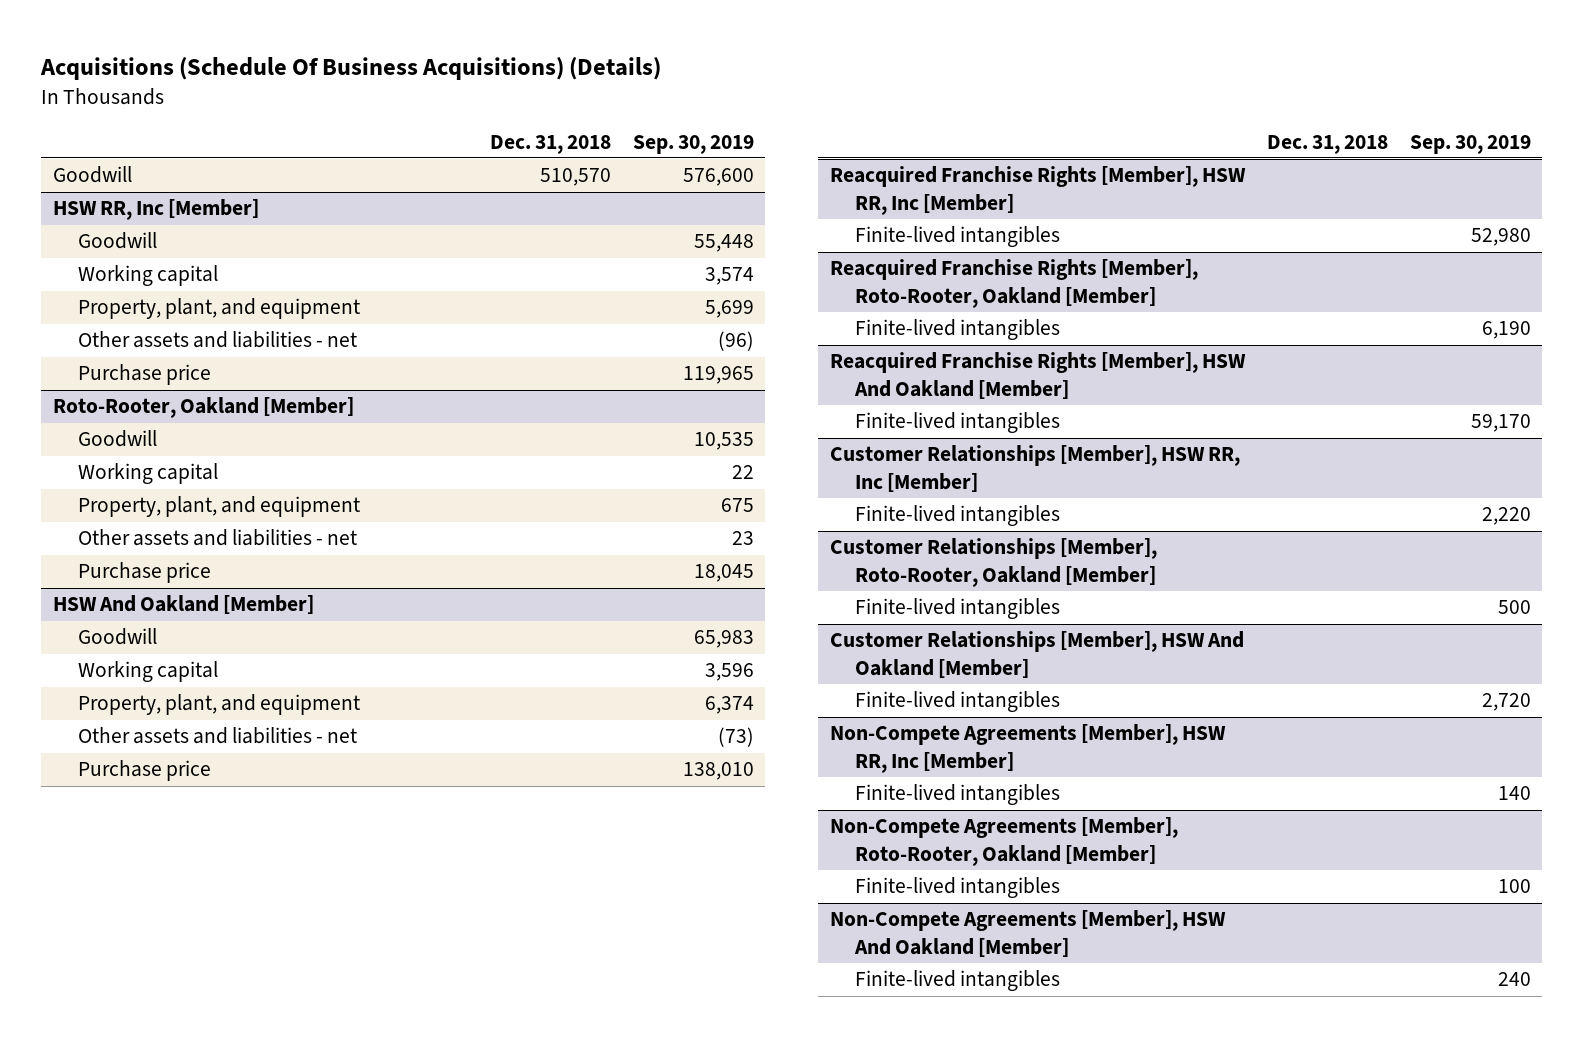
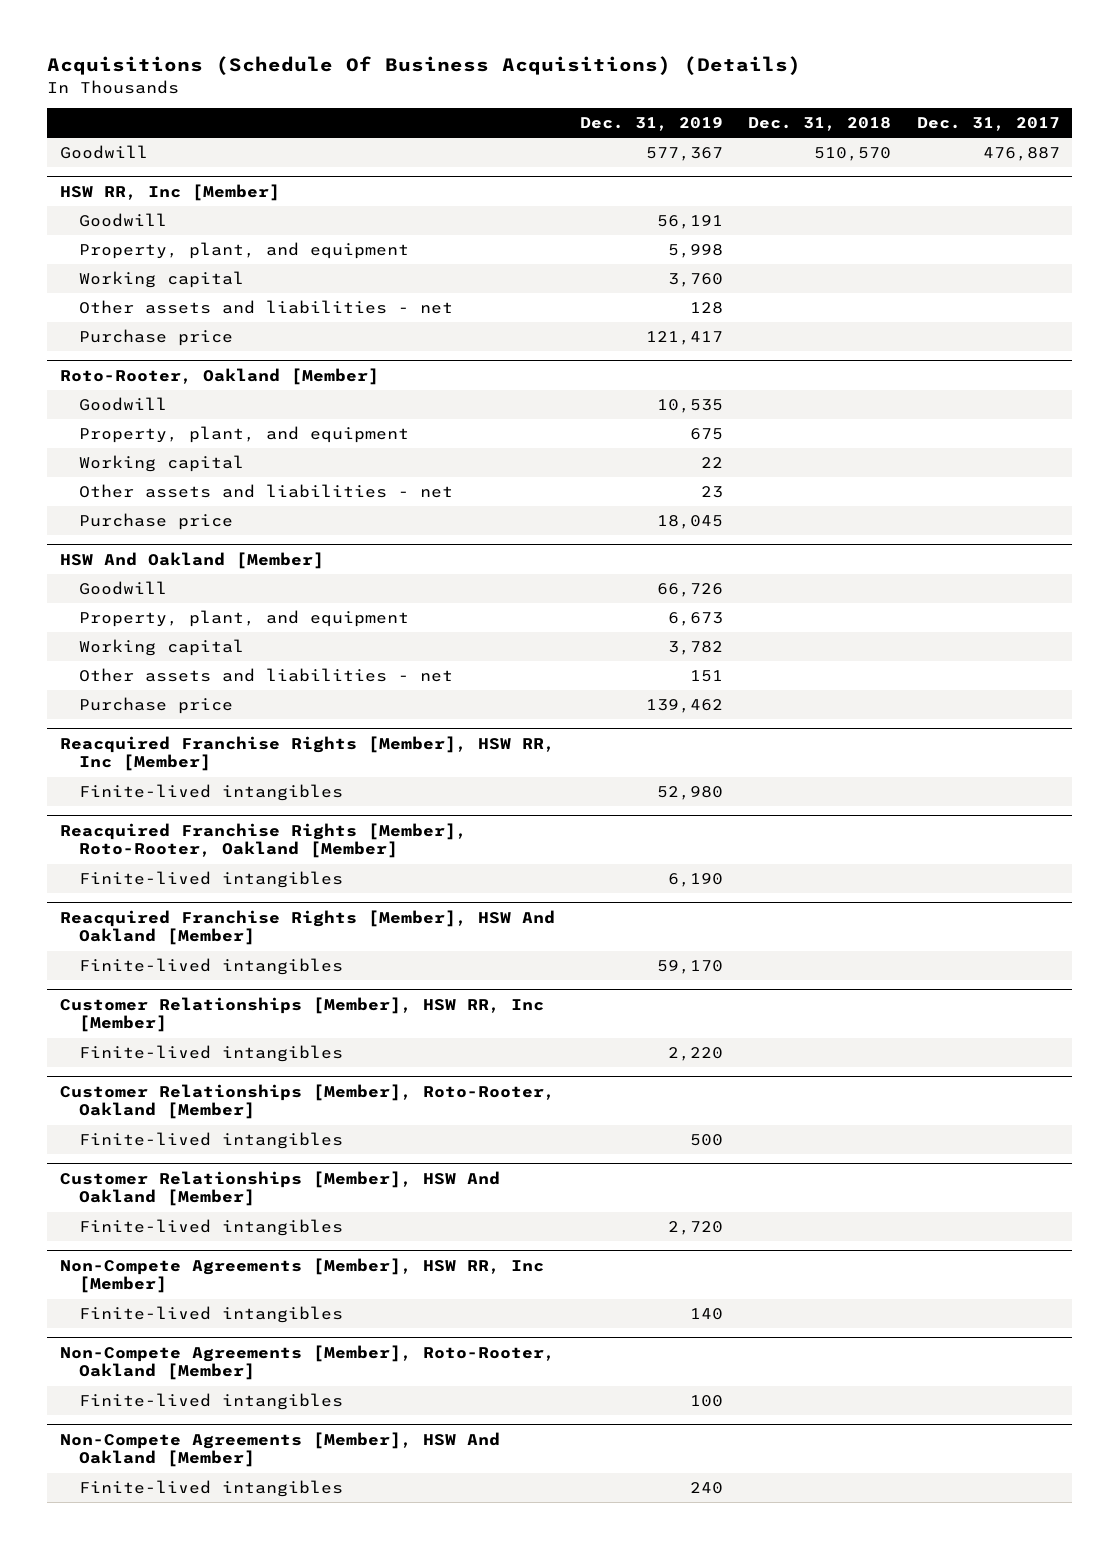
[632,134,754,154] Sep. 30, 2019 -> none
none -> [580,117,724,132] Dec. 31, 2019
none -> [916,117,1060,132] Dec. 31, 2017
[78,265,219,287] Working capital -> [78,271,244,289] Working capital
[78,463,219,485] Working capital -> [78,455,244,473] Working capital
[78,661,219,683] Working capital -> [78,639,244,657] Working capital

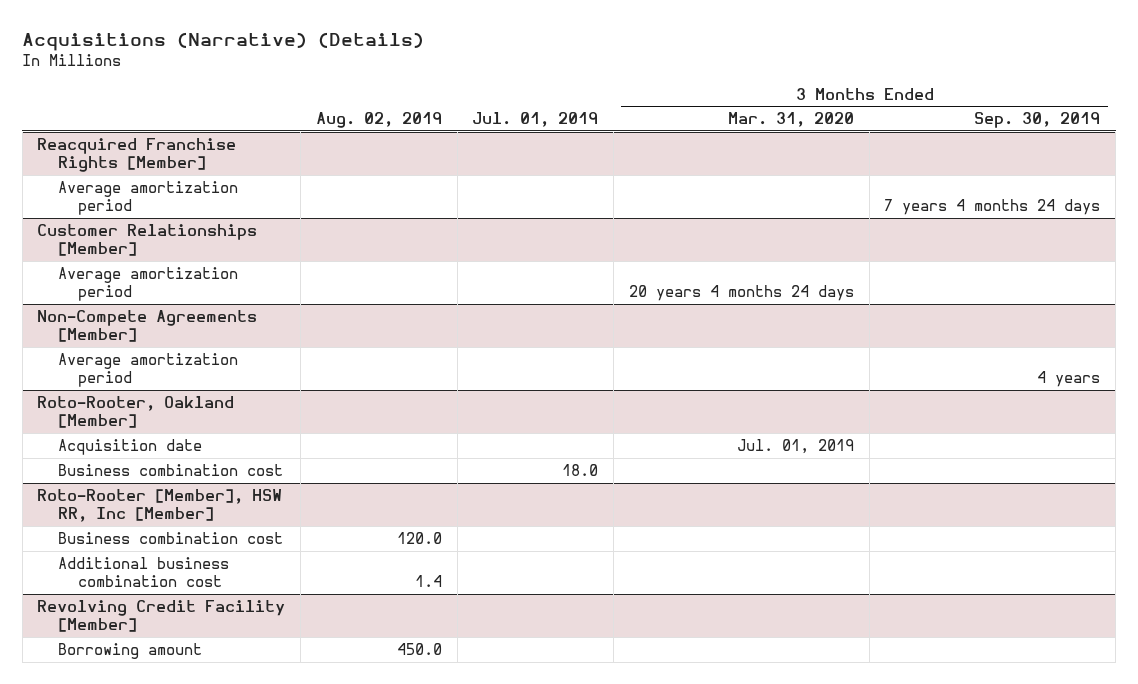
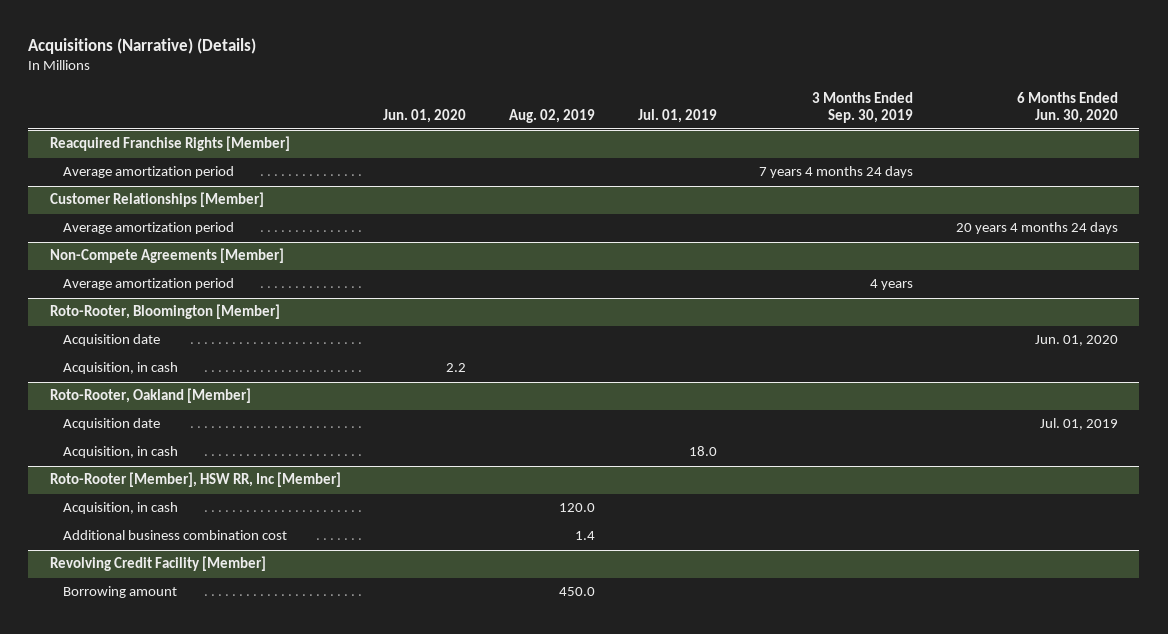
[727,112,854,128] Mar. 31, 2020 -> none
none -> [383,108,467,123] Jun. 01, 2020
none -> [1016,92,1118,123] 6 Months Ended Jun. 30, 2020
none -> [49,304,280,320] Roto-Rooter, Bloomington [Member]
none -> [63,334,161,347] Acquisition date
none -> [63,362,179,375] Acquisition, in cash
[57,464,283,477] Business combination cost -> [63,446,179,459] Acquisition, in cash
[57,532,283,545] Business combination cost -> [63,502,179,515] Acquisition, in cash

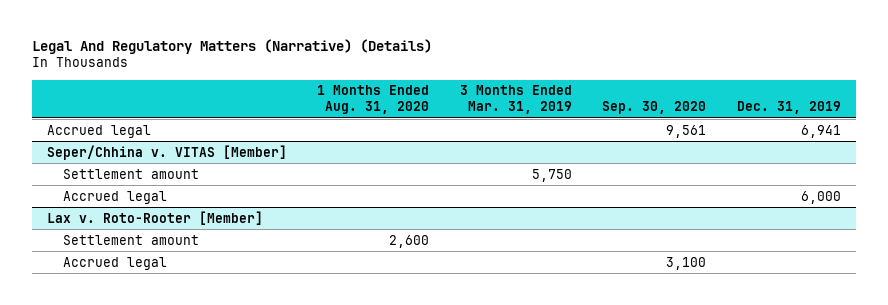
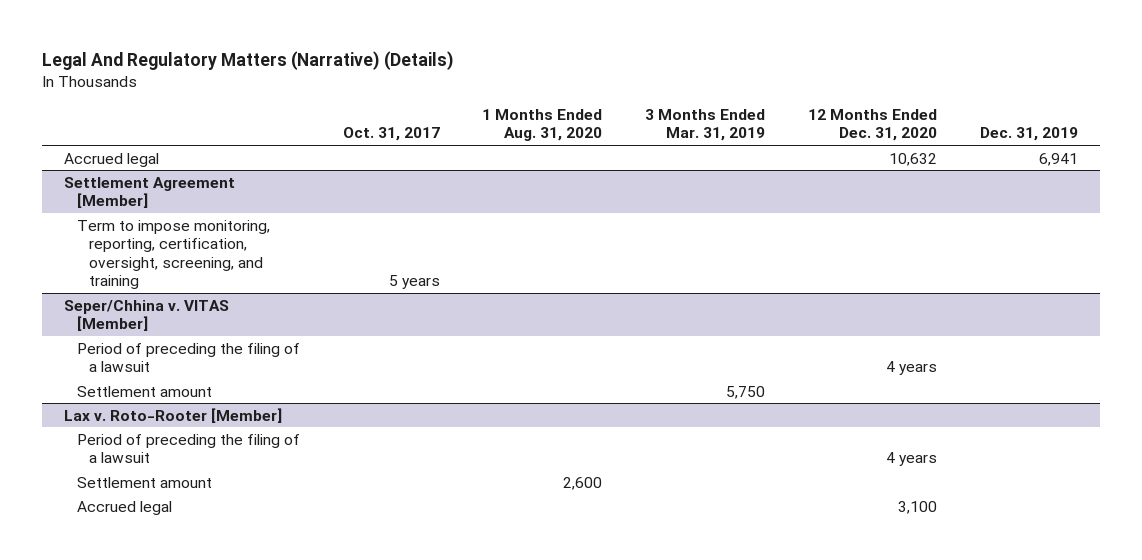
[602,100,707,114] Sep. 30, 2020 -> none
none -> [342,127,440,142] Oct. 31, 2017
none -> [808,108,938,142] 12 Months Ended Dec. 31, 2020
none -> [63,176,235,209] Settlement Agreement [Member]
none -> [76,219,270,289] Term to impose monitoring, reporting, certification, oversight, screening, and training
none -> [76,342,300,373] Period of preceding the filing of a lawsuit
[62,190,167,204] Accrued legal -> none
none -> [76,433,300,464] Period of preceding the filing of a lawsuit

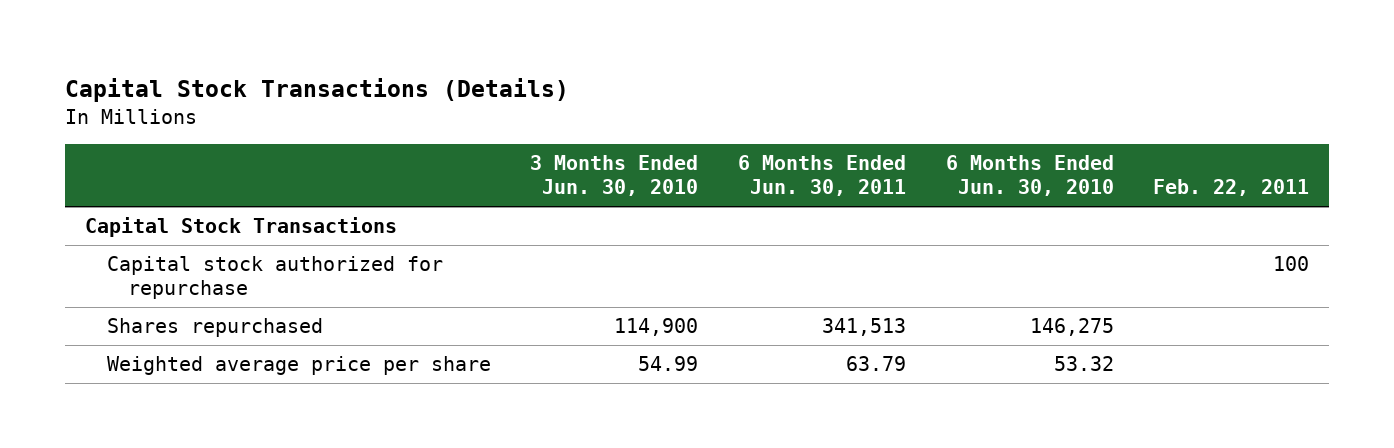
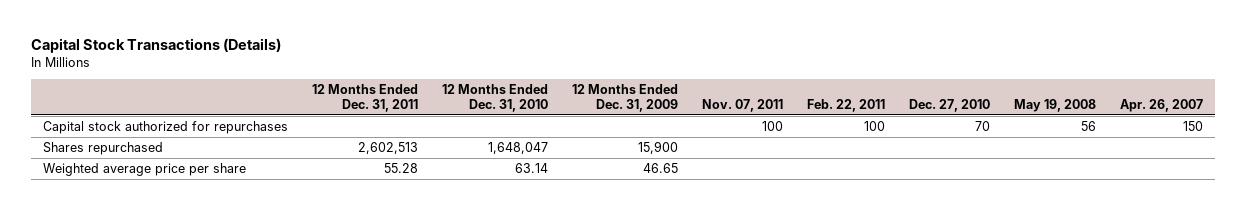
[530,155,699,197] 3 Months Ended Jun. 30, 2010 -> none
[737,155,906,197] 6 Months Ended Jun. 30, 2011 -> none
[945,155,1114,197] 6 Months Ended Jun. 30, 2010 -> none
none -> [311,84,418,112] 12 Months Ended Dec. 31, 2011
none -> [441,84,548,112] 12 Months Ended Dec. 31, 2010
none -> [571,84,678,112] 12 Months Ended Dec. 31, 2009
none -> [701,98,783,112] Nov. 07, 2011
none -> [908,98,990,112] Dec. 27, 2010
none -> [1013,98,1096,112] May 19, 2008
none -> [1119,98,1203,112] Apr. 26, 2007
[84,217,397,238] Capital Stock Transactions -> none
[106,256,443,300] Capital stock authorized for repurchase -> [42,120,288,134] Capital stock authorized for repurchases

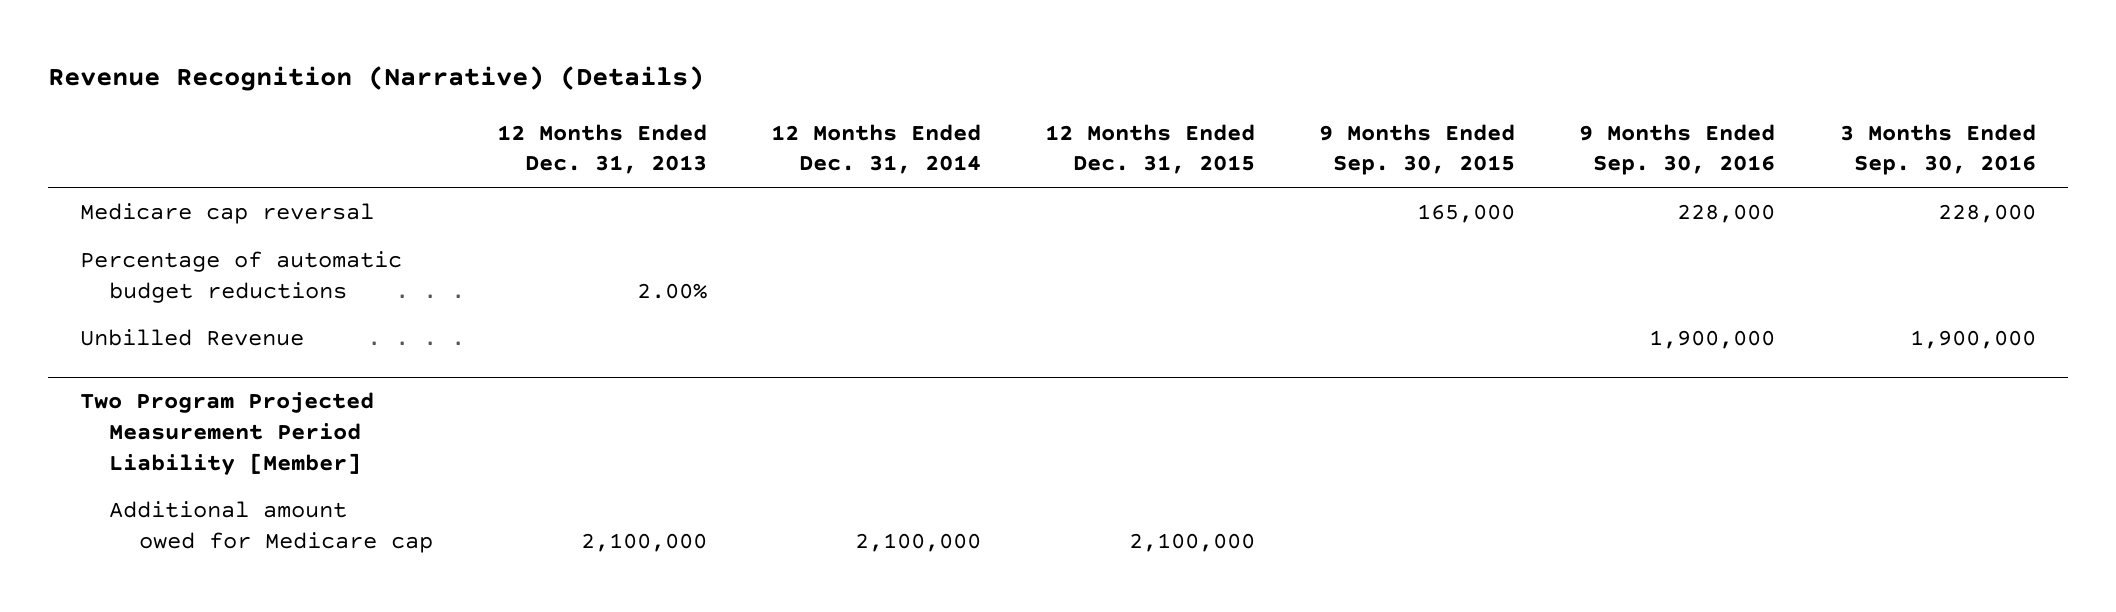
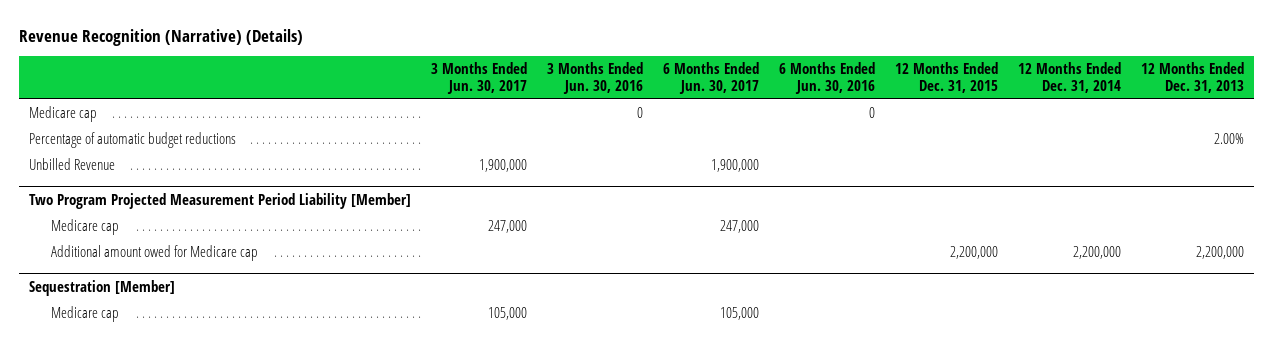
[1319,123,1516,176] 9 Months Ended Sep. 30, 2015 -> none
[1579,123,1776,176] 9 Months Ended Sep. 30, 2016 -> none
[1839,123,2036,176] 3 Months Ended Sep. 30, 2016 -> none
none -> [431,62,528,94] 3 Months Ended Jun. 30, 2017
none -> [547,62,644,94] 3 Months Ended Jun. 30, 2016
none -> [662,62,759,94] 6 Months Ended Jun. 30, 2017
none -> [778,62,875,94] 6 Months Ended Jun. 30, 2016
[80,202,375,224] Medicare cap reversal -> [29,106,98,123] Medicare cap
none -> [51,219,120,236] Medicare cap
[580,532,707,552] 2,100,000 -> [1195,246,1244,260] 2,200,000
[855,532,982,552] 2,100,000 -> [1072,246,1121,260] 2,200,000
[1129,532,1256,552] 2,100,000 -> [949,246,998,260] 2,200,000
none -> [29,279,176,296] Sequestration [Member]
none -> [51,306,120,323] Medicare cap

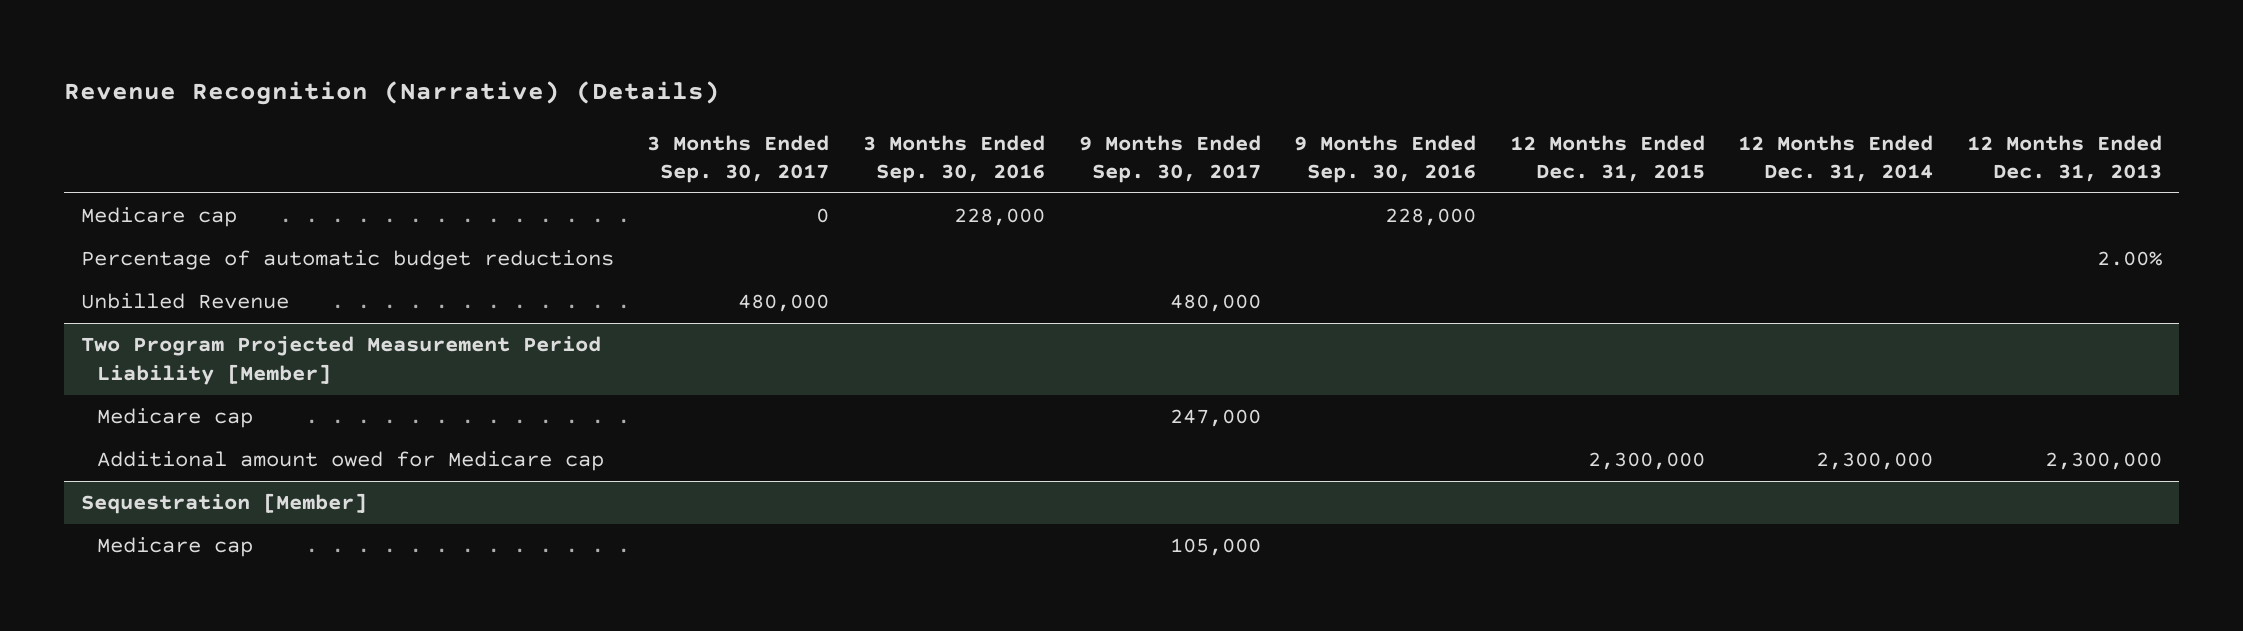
[431,62,528,94] 3 Months Ended Jun. 30, 2017 -> none
[547,62,644,94] 3 Months Ended Jun. 30, 2016 -> none
[662,62,759,94] 6 Months Ended Jun. 30, 2017 -> none
[778,62,875,94] 6 Months Ended Jun. 30, 2016 -> none
none -> [647,134,830,183] 3 Months Ended Sep. 30, 2017
none -> [862,134,1045,183] 3 Months Ended Sep. 30, 2016
none -> [1078,134,1261,183] 9 Months Ended Sep. 30, 2017
none -> [1294,134,1477,183] 9 Months Ended Sep. 30, 2016
[949,246,998,260] 2,200,000 -> [1587,452,1705,471] 2,300,000
[1072,246,1121,260] 2,200,000 -> [1816,452,1934,471] 2,300,000
[1195,246,1244,260] 2,200,000 -> [2045,452,2163,471] 2,300,000

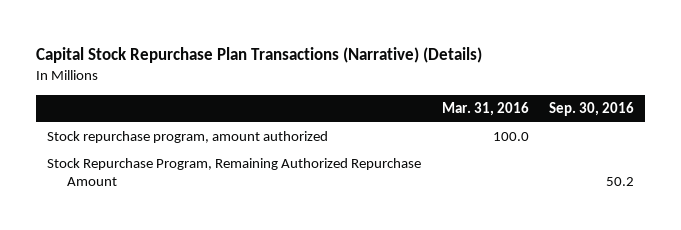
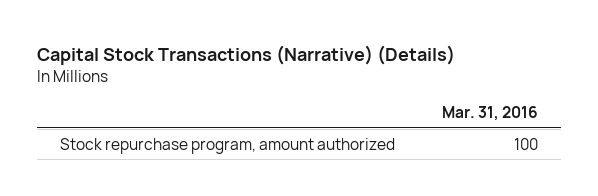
[36,46,483,63] Capital Stock Repurchase Plan Transactions (Narrative) (Details) -> [36,44,455,65] Capital Stock Transactions (Narrative) (Details)
[549,102,635,117] Sep. 30, 2016 -> none
[46,158,421,186] Stock Repurchase Program, Remaining Authorized Repurchase Amount -> none
[492,132,529,142] 100.0 -> [513,137,538,150] 100

